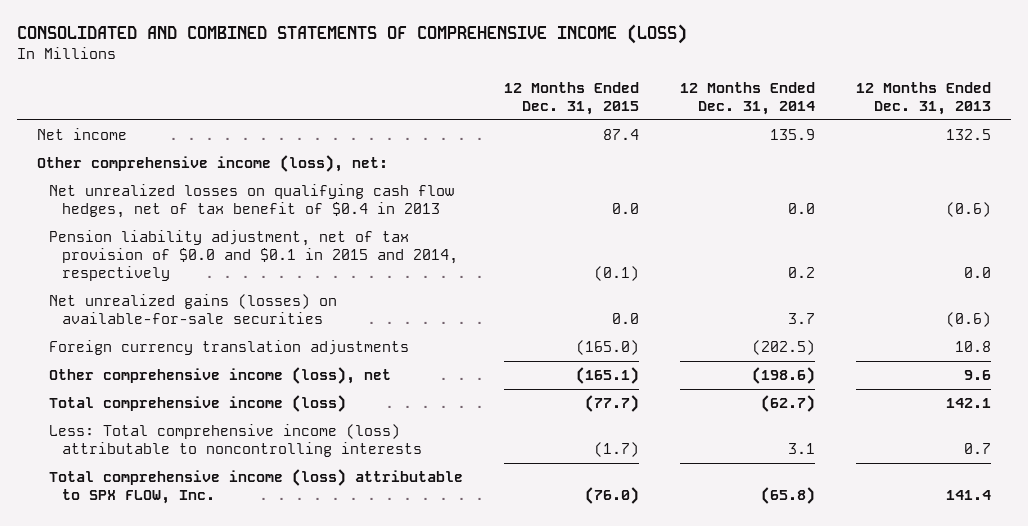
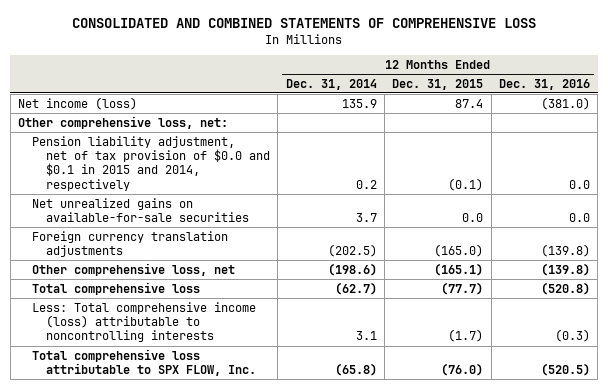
[16,24,687,45] CONSOLIDATED AND COMBINED STATEMENTS OF COMPREHENSIVE INCOME (LOSS) -> [71,18,536,29] CONSOLIDATED AND COMBINED STATEMENTS OF COMPREHENSIVE LOSS
[855,81,991,115] 12 Months Ended Dec. 31, 2013 -> none
none -> [498,78,590,90] Dec. 31, 2016
[49,184,455,219] Net unrealized losses on qualifying cash flow hedges, net of tax benefit of $0.4 in 2013 -> none
[37,128,128,141] Net income -> [17,96,137,110] Net income (loss)
[37,155,389,173] Other comprehensive income (loss), net: -> [17,115,228,129] Other comprehensive loss, net:
[49,294,338,325] Net unrealized gains (losses) on available-for-sale securities -> [31,197,249,223] Net unrealized gains on available-for-sale securities
[49,367,392,385] Other comprehensive income (loss), net -> [31,262,235,276] Other comprehensive loss, net
[49,395,347,413] Total comprehensive income (loss) -> [31,281,200,295] Total comprehensive loss
[49,469,464,505] Total comprehensive income (loss) attributable to SPX FLOW, Inc. -> [31,348,256,377] Total comprehensive loss attributable to SPX FLOW, Inc.

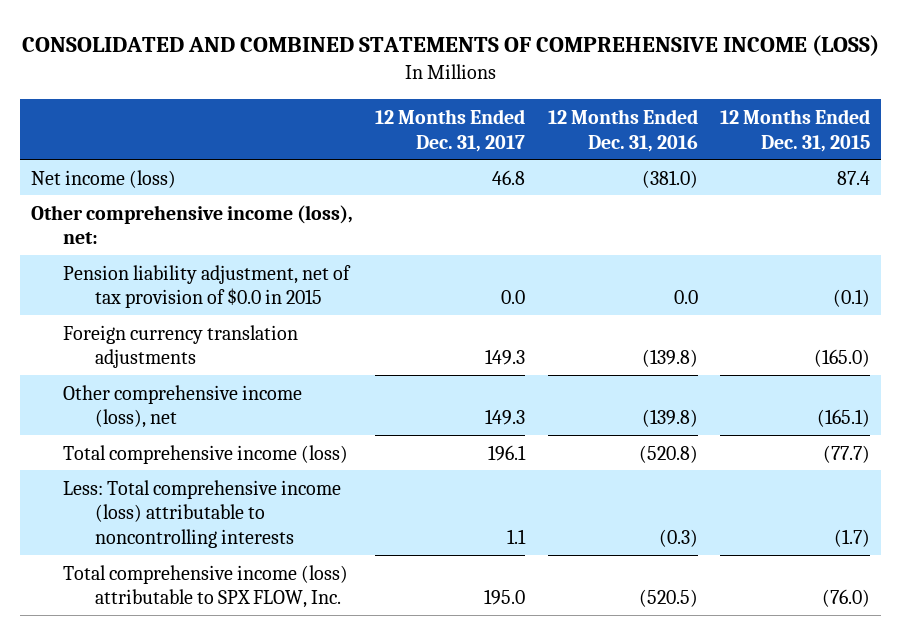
[71,18,536,29] CONSOLIDATED AND COMBINED STATEMENTS OF COMPREHENSIVE LOSS -> [21,34,879,56] CONSOLIDATED AND COMBINED STATEMENTS OF COMPREHENSIVE INCOME (LOSS)
[285,78,377,90] Dec. 31, 2014 -> none
none -> [375,108,526,152] 12 Months Ended Dec. 31, 2017
[31,197,249,223] Net unrealized gains on available-for-sale securities -> none
[17,115,228,129] Other comprehensive loss, net: -> [31,204,354,245] Other comprehensive income (loss), net:
[31,135,270,191] Pension liability adjustment, net of tax provision of $0.0 and $0.1 in 2015 and 2014, respectively -> [63,264,352,309] Pension liability adjustment, net of tax provision of $0.0 in 2015
[31,262,235,276] Other comprehensive loss, net -> [63,384,303,429] Other comprehensive income (loss), net
[31,281,200,295] Total comprehensive loss -> [63,444,349,464] Total comprehensive income (loss)
[31,348,256,377] Total comprehensive loss attributable to SPX FLOW, Inc. -> [63,564,349,609] Total comprehensive income (loss) attributable to SPX FLOW, Inc.

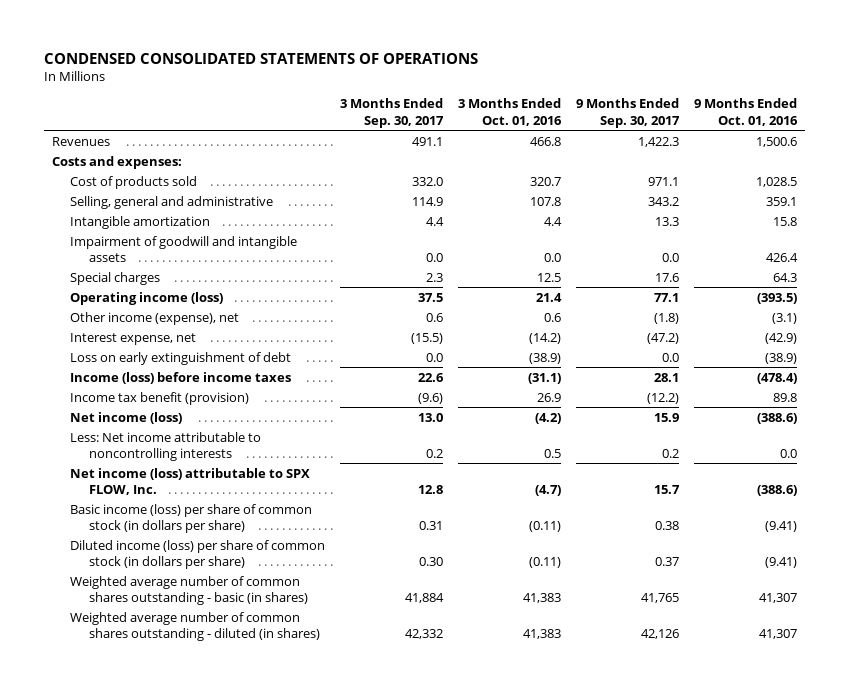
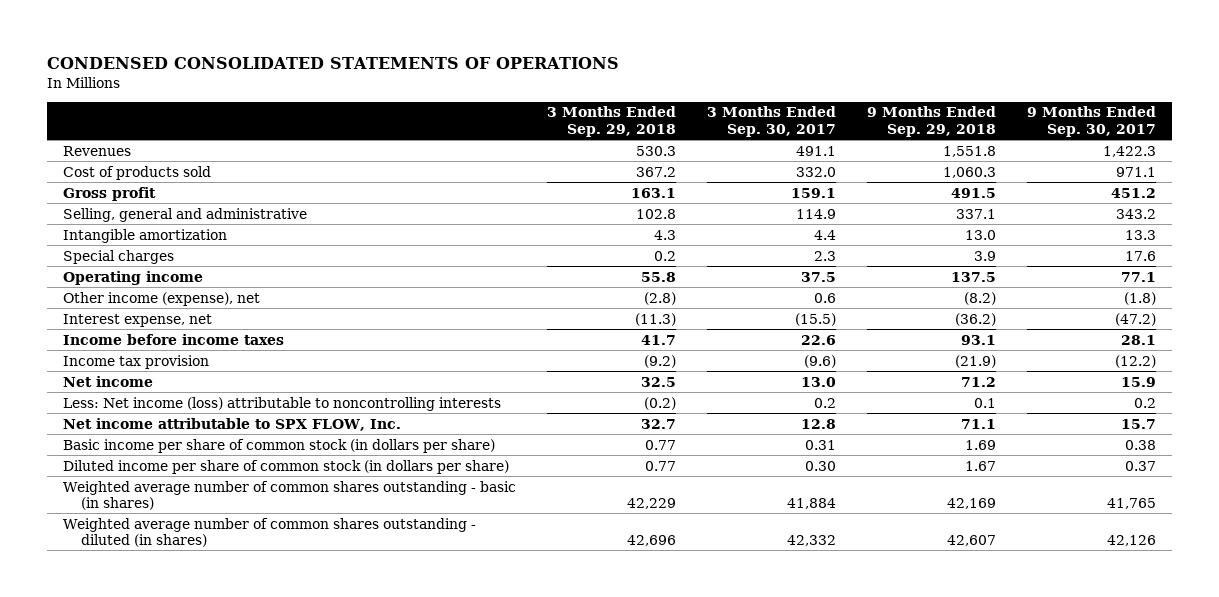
[458,98,563,126] 3 Months Ended Oct. 01, 2016 -> none
[694,98,799,126] 9 Months Ended Oct. 01, 2016 -> none
none -> [546,106,676,137] 3 Months Ended Sep. 29, 2018
none -> [867,106,997,137] 9 Months Ended Sep. 29, 2018
[51,155,182,169] Costs and expenses: -> none
none -> [62,186,156,201] Gross profit
[70,235,298,262] Impairment of goodwill and intangible assets -> none
[70,291,224,305] Operating income (loss) -> [62,270,203,285] Operating income
[70,351,292,365] Loss on early extinguishment of debt -> none
[70,371,292,384] Income (loss) before income taxes -> [62,333,284,345] Income before income taxes
[70,391,250,405] Income tax benefit (provision) -> [62,354,209,369] Income tax provision
[70,411,183,424] Net income (loss) -> [62,375,153,387] Net income
[70,431,262,461] Less: Net income attributable to noncontrolling interests -> [62,396,501,411] Less: Net income (loss) attributable to noncontrolling interests
[70,467,311,495] Net income (loss) attributable to SPX FLOW, Inc. -> [62,417,401,431] Net income attributable to SPX FLOW, Inc.
[70,503,313,533] Basic income (loss) per share of common stock (in dollars per share) -> [62,438,495,453] Basic income per share of common stock (in dollars per share)
[70,539,326,569] Diluted income (loss) per share of common stock (in dollars per share) -> [62,459,509,474] Diluted income per share of common stock (in dollars per share)

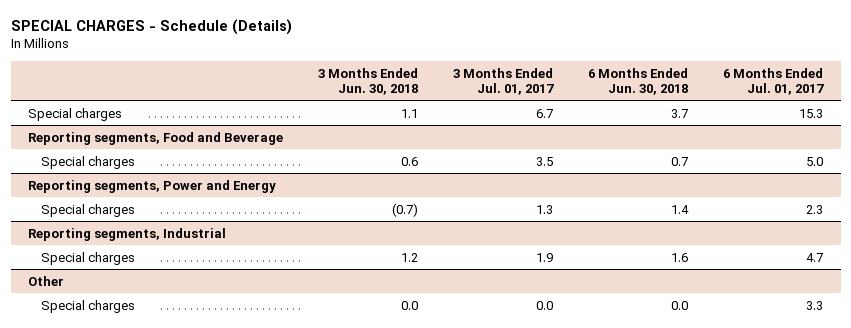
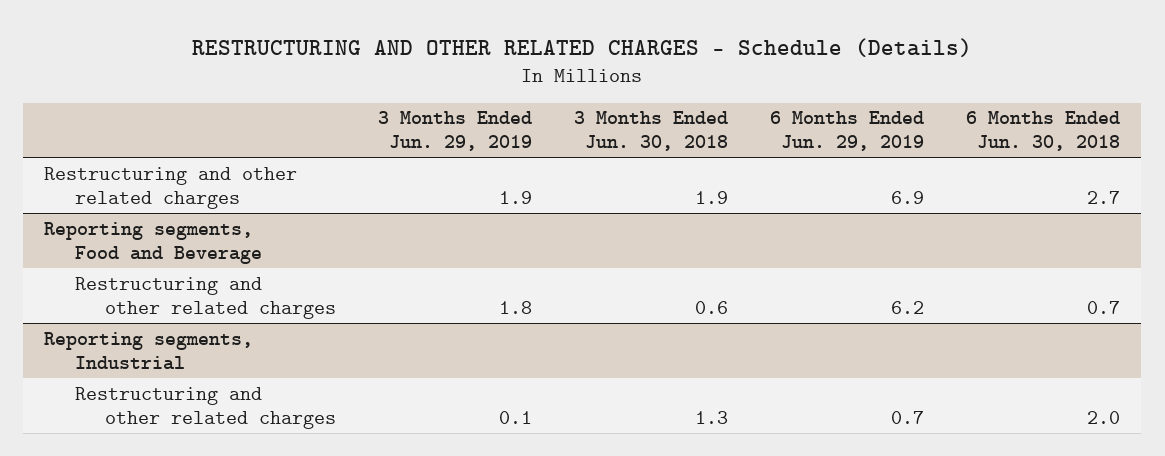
[10,18,292,35] SPECIAL CHARGES - Schedule (Details) -> [192,37,973,57] RESTRUCTURING AND OTHER RELATED CHARGES - Schedule (Details)
[453,67,555,95] 3 Months Ended Jul. 01, 2017 -> none
[723,67,825,95] 6 Months Ended Jul. 01, 2017 -> none
none -> [378,111,533,152] 3 Months Ended Jun. 29, 2019
none -> [770,111,925,152] 6 Months Ended Jun. 29, 2019
[28,107,123,121] Special charges -> none
none -> [44,166,298,209] Restructuring and other related charges
[28,179,277,193] Reporting segments, Power and Energy -> none
[40,203,135,217] Special charges -> none
[40,155,135,169] Special charges -> [74,276,336,319] Restructuring and other related charges
[40,251,135,265] Special charges -> none
[28,275,65,286] Other -> none
[40,299,135,313] Special charges -> none
none -> [74,386,336,429] Restructuring and other related charges

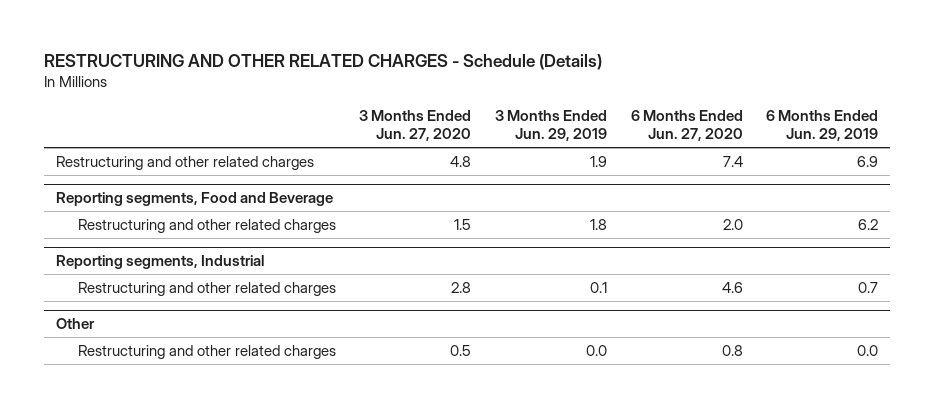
[574,111,729,152] 3 Months Ended Jun. 30, 2018 -> none
[966,111,1121,152] 6 Months Ended Jun. 30, 2018 -> none
none -> [359,109,472,142] 3 Months Ended Jun. 27, 2020
none -> [630,109,743,142] 6 Months Ended Jun. 27, 2020
none -> [55,318,95,330] Other
none -> [77,344,336,359] Restructuring and other related charges

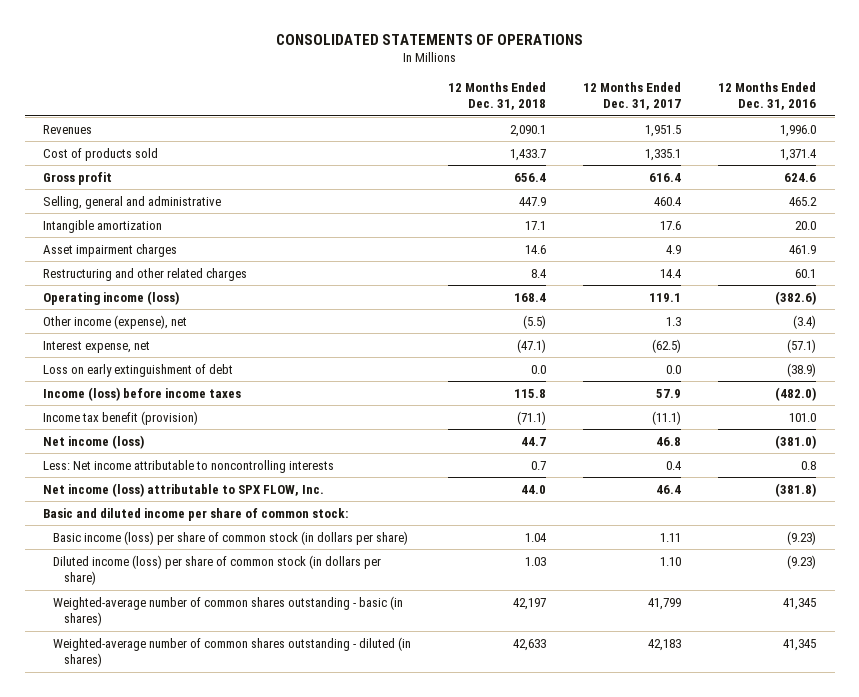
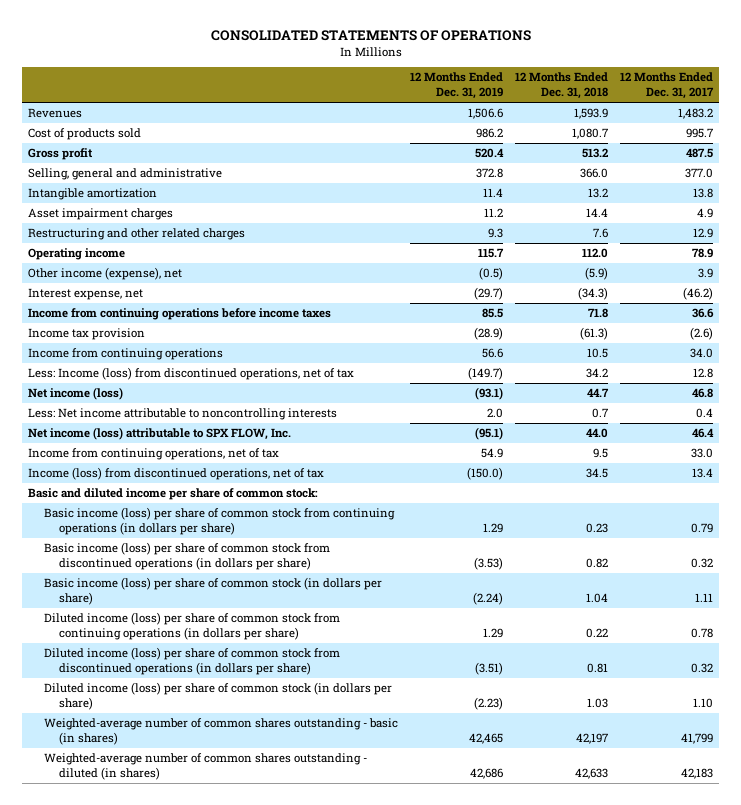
[718,82,817,111] 12 Months Ended Dec. 31, 2016 -> none
none -> [409,72,503,100] 12 Months Ended Dec. 31, 2019
[43,363,234,377] Loss on early extinguishment of debt -> none
[510,124,547,137] 2,090.1 -> [573,108,608,120] 1,593.9
[645,124,682,137] 1,951.5 -> [678,108,714,120] 1,483.2
[510,148,547,161] 1,433.7 -> [571,128,608,140] 1,080.7
[645,148,682,161] 1,335.1 -> [686,128,714,139] 995.7
[514,172,547,182] 656.4 -> [581,148,608,159] 513.2
[649,172,682,182] 616.4 -> [686,148,714,159] 487.5
[519,196,547,206] 447.9 -> [579,168,608,179] 366.0
[654,196,683,206] 460.4 -> [685,168,714,179] 377.0
[525,220,547,230] 17.1 -> [587,188,608,199] 13.2
[660,220,682,230] 17.6 -> [693,188,714,199] 13.8
[525,244,547,254] 14.6 -> [585,208,608,218] 14.4
[531,268,548,278] 8.4 -> [592,228,608,239] 7.6
[660,268,683,278] 14.4 -> [693,228,714,239] 12.9
[43,290,180,305] Operating income (loss) -> [28,248,126,261] Operating income
[514,292,547,302] 168.4 -> [581,248,608,259] 112.0
[649,292,682,302] 119.1 -> [692,248,714,259] 78.9
[523,314,547,329] (5.5) -> [584,267,608,281] (5.9)
[666,316,682,326] 1.3 -> [698,268,714,279] 3.9
[517,338,547,353] (47.1) -> [577,287,608,301] (34.3)
[652,338,682,353] (62.5) -> [683,287,714,301] (46.2)
[43,386,242,401] Income (loss) before income taxes -> [28,308,332,321] Income from continuing operations before income taxes
[514,388,547,398] 115.8 -> [587,308,608,319] 71.8
[656,388,682,398] 57.9 -> [692,308,715,319] 36.6
[43,410,199,425] Income tax benefit (provision) -> [28,328,146,341] Income tax provision
[517,410,547,425] (71.1) -> [579,327,608,341] (61.3)
[652,410,682,425] (11.1) -> [690,327,714,341] (2.6)
none -> [28,348,224,361] Income from continuing operations
none -> [28,367,355,381] Less: Income (loss) from discontinued operations, net of tax
none -> [28,448,280,461] Income from continuing operations, net of tax
none -> [28,467,325,481] Income (loss) from discontinued operations, net of tax
none -> [43,507,395,536] Basic income (loss) per share of common stock from continuing operations (in dollars per share)
none -> [43,542,330,571] Basic income (loss) per share of common stock from discontinued operations (in dollars per share)
none -> [43,612,340,641] Diluted income (loss) per share of common stock from continuing operations (in dollars per share)
none -> [43,647,340,676] Diluted income (loss) per share of common stock from discontinued operations (in dollars per share)

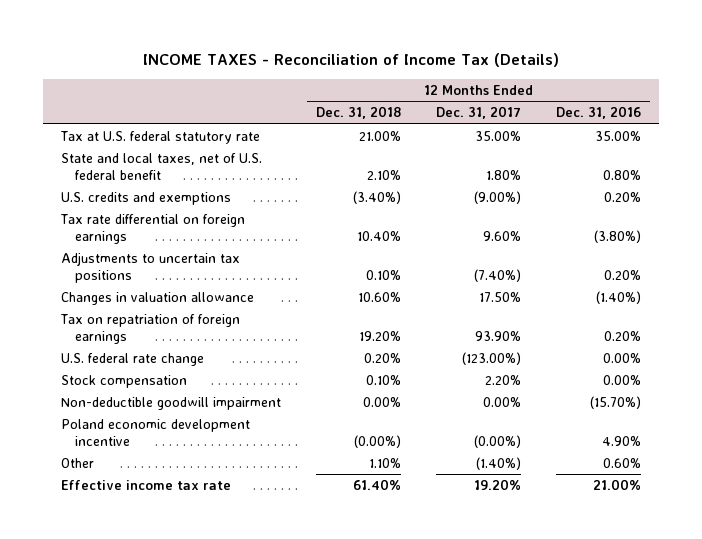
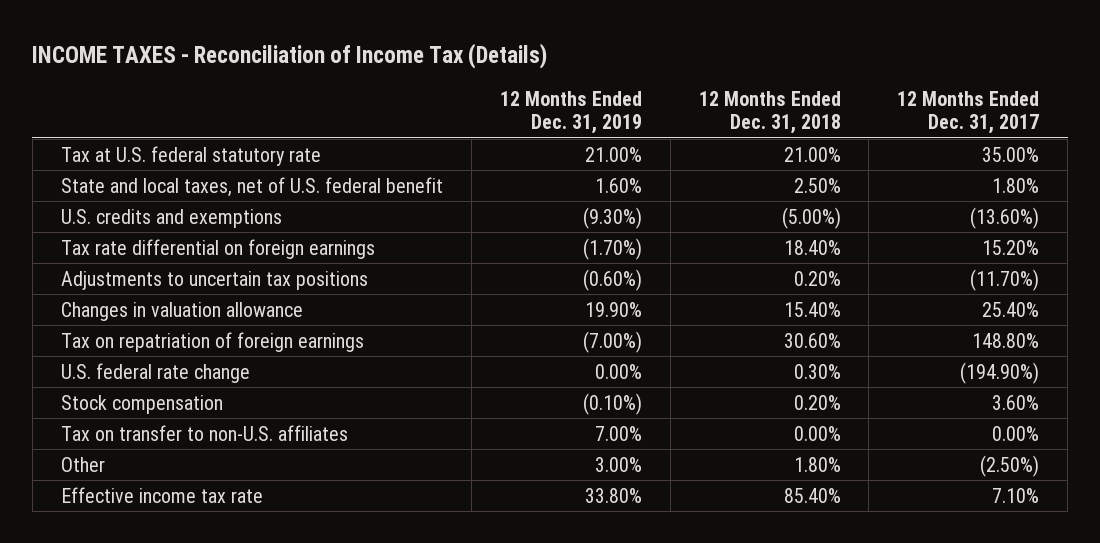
[556,106,642,120] Dec. 31, 2016 -> none
none -> [499,90,642,135] 12 Months Ended Dec. 31, 2019
[60,396,281,410] Non-deductible goodwill impairment -> none
[60,418,250,446] Poland economic development incentive -> none
[366,169,401,180] 2.10% -> [793,177,841,193] 2.50%
[352,190,401,204] (3.40%) -> [781,206,841,229] (5.00%)
[474,190,522,204] (9.00%) -> [970,206,1040,229] (13.60%)
[356,230,401,241] 10.40% -> [783,239,841,255] 18.40%
[483,230,522,241] 9.60% -> [982,239,1040,255] 15.20%
[365,269,401,280] 0.10% -> [793,270,841,286] 0.20%
[474,268,522,282] (7.40%) -> [970,268,1040,291] (11.70%)
[357,291,401,302] 10.60% -> [783,301,841,317] 15.40%
[479,291,522,302] 17.50% -> [982,301,1040,317] 25.40%
[358,330,401,341] 19.20% -> [783,332,841,348] 30.60%
[475,330,522,341] 93.90% -> [972,332,1040,348] 148.80%
[363,352,401,363] 0.20% -> [793,363,841,379] 0.30%
[462,351,522,365] (123.00%) -> [960,361,1040,384] (194.90%)
[365,374,401,385] 0.10% -> [793,394,841,410] 0.20%
[485,374,522,385] 2.20% -> [992,394,1040,410] 3.60%
none -> [60,424,348,441] Tax on transfer to non-U.S. affiliates
[368,457,401,468] 1.10% -> [793,456,841,472] 1.80%
[476,456,522,470] (1.40%) -> [980,454,1040,477] (2.50%)
[352,478,401,490] 61.40% -> [783,487,841,503] 85.40%
[474,478,522,490] 19.20% -> [992,487,1040,503] 7.10%

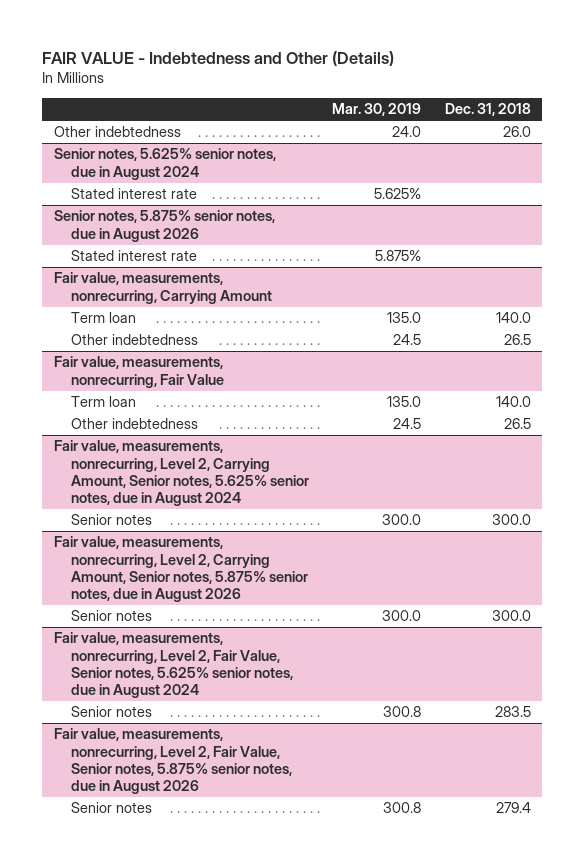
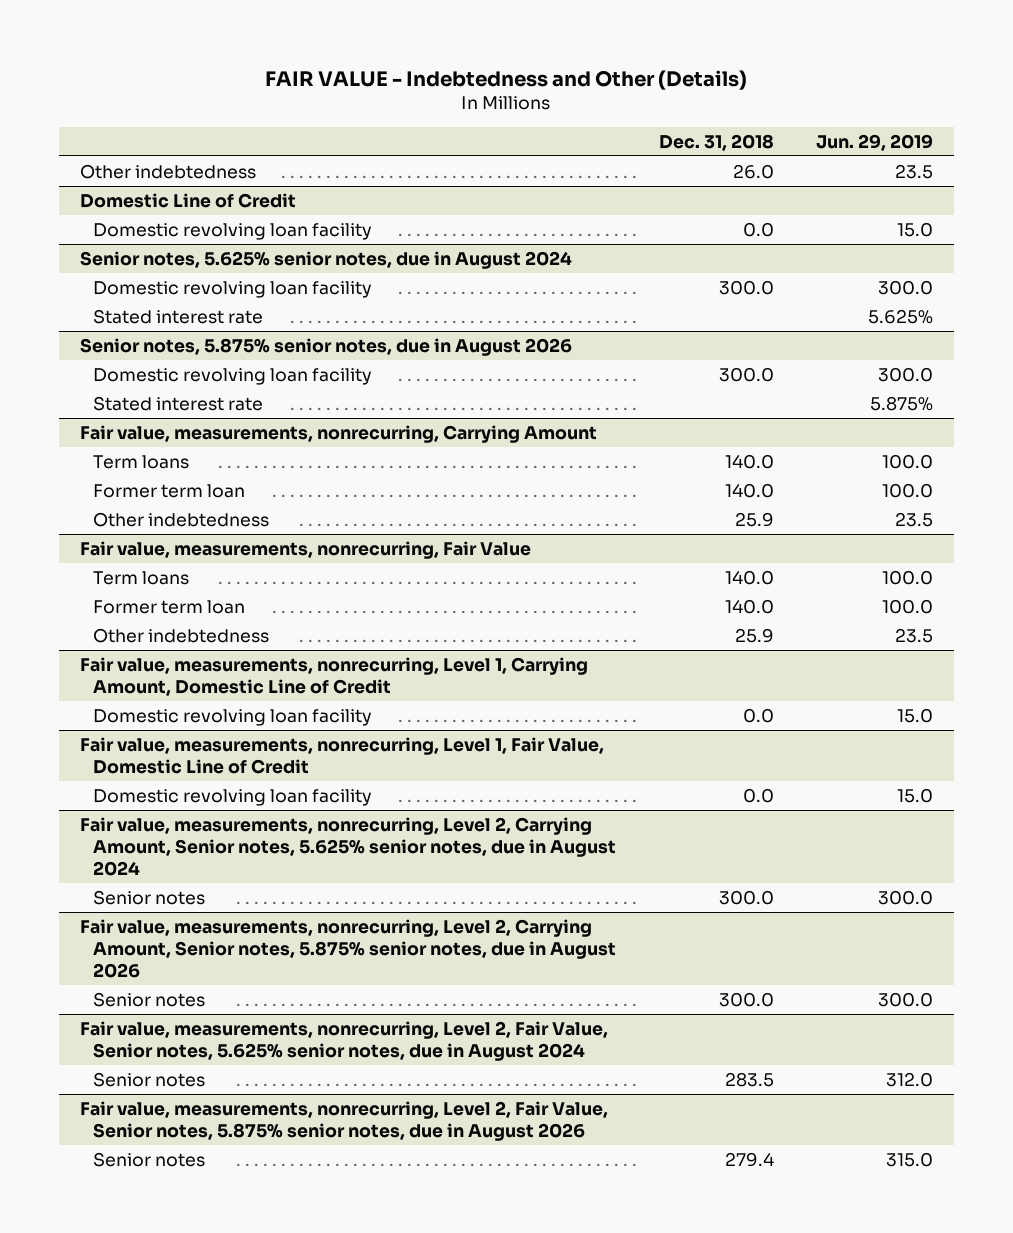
[332,103,422,117] Mar. 30, 2019 -> none
none -> [816,133,934,151] Jun. 29, 2019
none -> [79,192,296,208] Domestic Line of Credit
none -> [93,222,373,240] Domestic revolving loan facility
none -> [93,280,373,298] Domestic revolving loan facility
none -> [93,367,373,385] Domestic revolving loan facility
[70,312,136,324] Term loan -> [93,454,190,469] Term loans
none -> [93,483,246,498] Former term loan
[503,334,531,346] 26.5 -> [734,511,774,527] 25.9
[70,396,136,408] Term loan -> [93,570,190,585] Term loans
none -> [93,599,246,614] Former term loan
[503,418,531,430] 26.5 -> [734,627,774,643] 25.9
none -> [79,656,588,696] Fair value, measurements, nonrecurring, Level 1, Carrying Amount, Domestic Line of Credit
none -> [93,708,373,726] Domestic revolving loan facility
none -> [79,736,604,774] Fair value, measurements, nonrecurring, Level 1, Fair Value, Domestic Line of Credit
none -> [93,788,373,806] Domestic revolving loan facility

